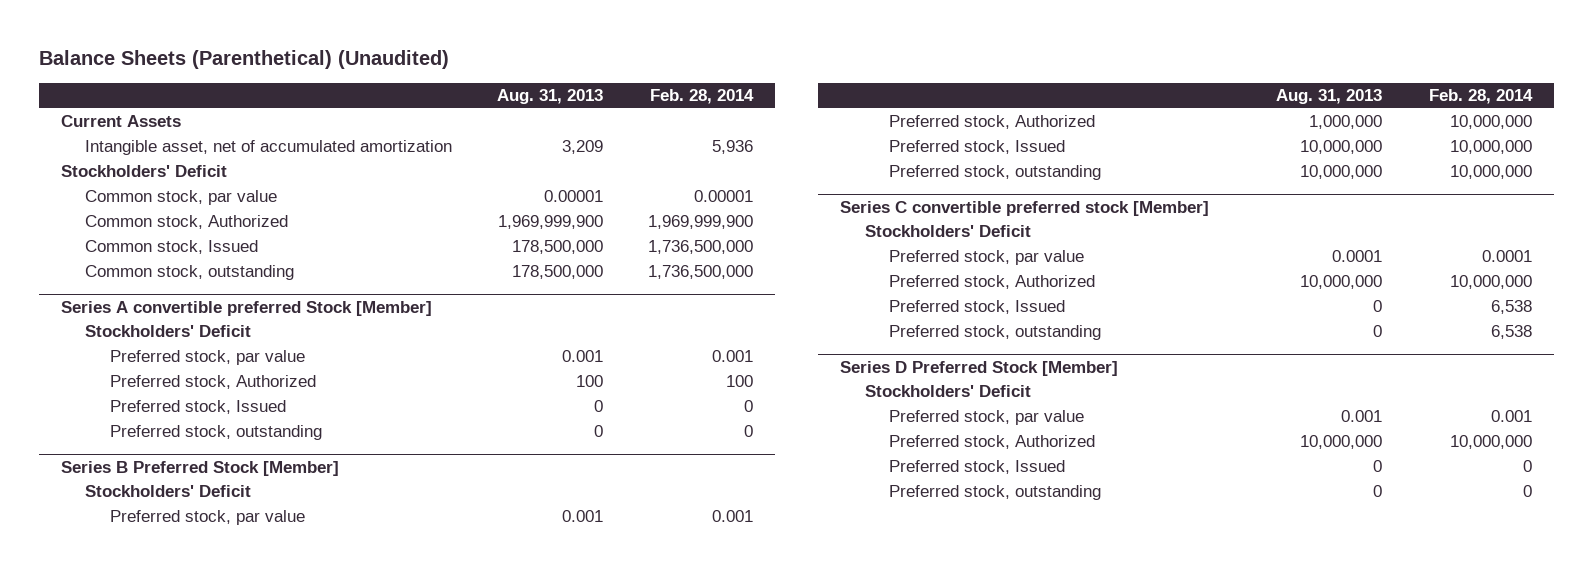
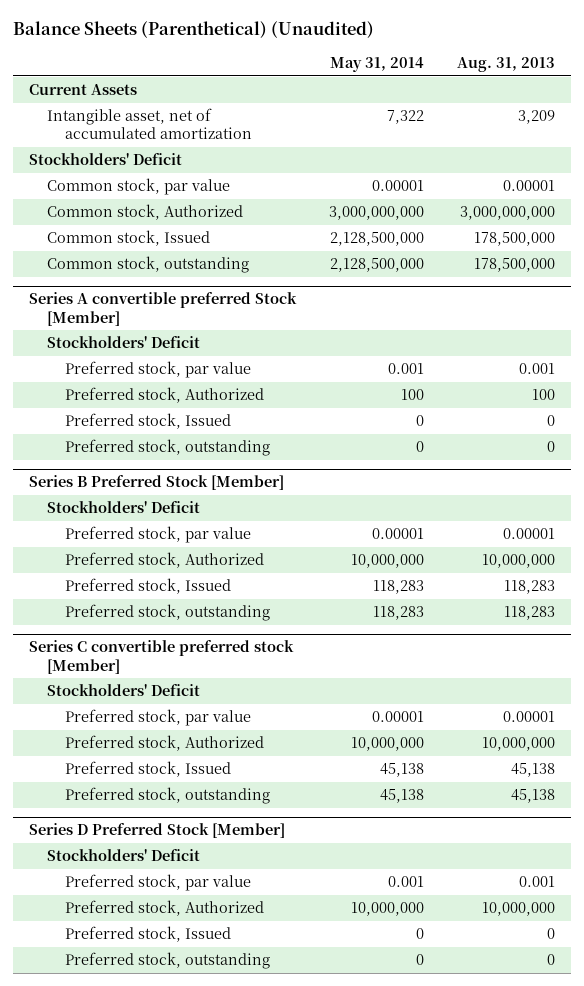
[649,89,754,105] Feb. 28, 2014 -> none
none -> [329,56,424,72] May 31, 2014
[498,215,604,230] 1,969,999,900 -> [459,206,555,221] 3,000,000,000
[562,510,604,523] 0.001 -> [502,528,555,540] 0.00001
[1309,115,1383,130] 1,000,000 -> [481,554,555,569] 10,000,000
[1300,140,1383,155] 10,000,000 -> [503,580,555,595] 118,283
[1300,165,1383,180] 10,000,000 -> [503,606,555,621] 118,283
[1332,250,1383,263] 0.0001 -> [502,711,555,723] 0.00001
[1373,300,1383,313] 0 -> [510,763,555,778] 45,138
[1373,325,1383,338] 0 -> [510,789,555,804] 45,138

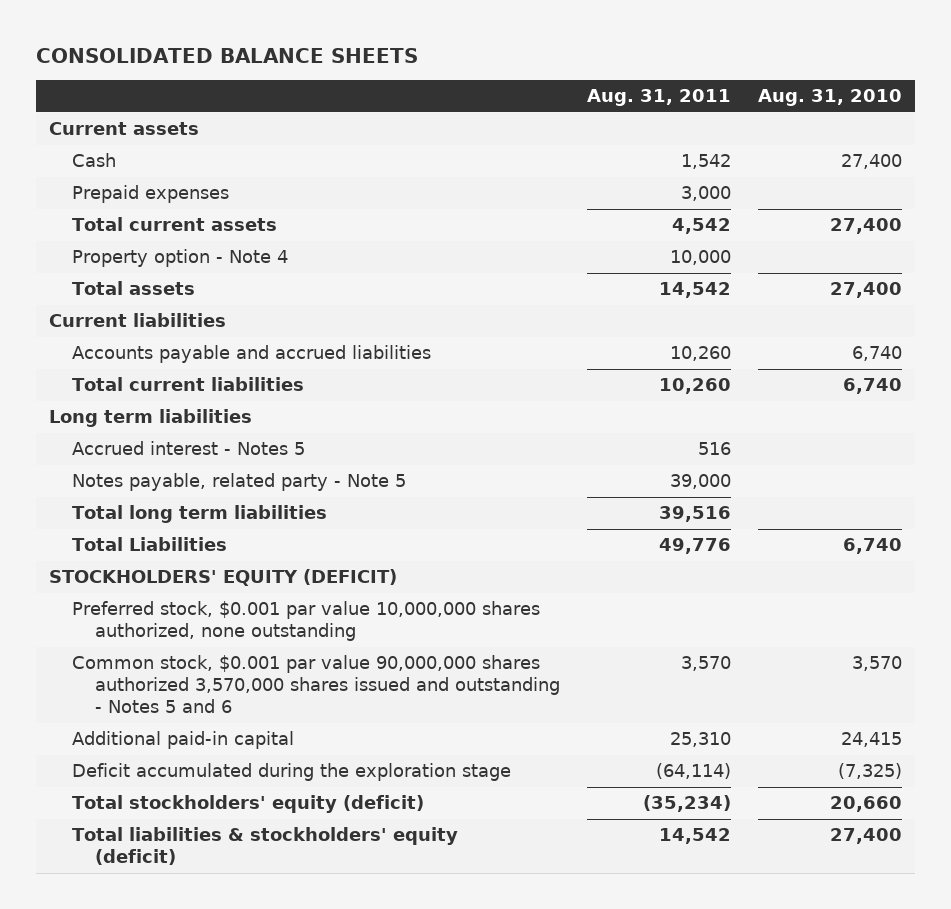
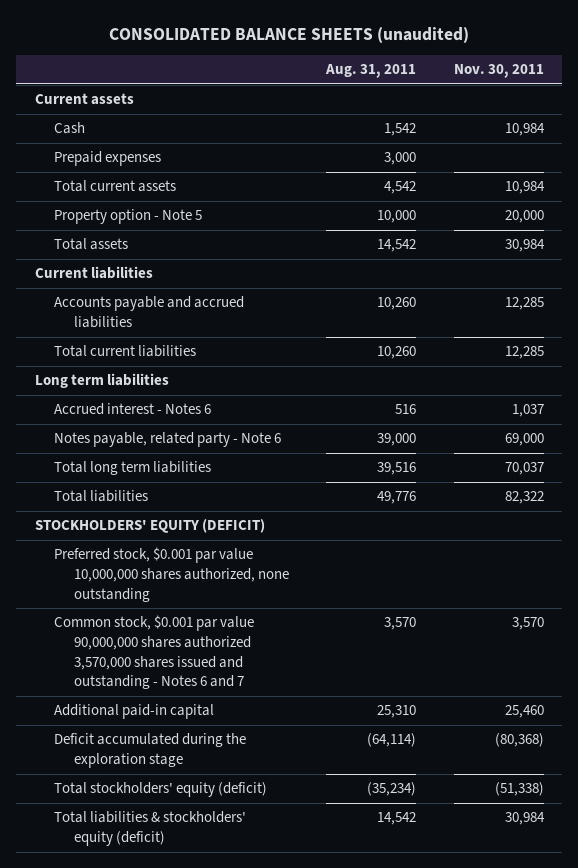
[35,47,418,63] CONSOLIDATED BALANCE SHEETS -> [109,26,470,43] CONSOLIDATED BALANCE SHEETS (unaudited)
[757,89,902,107] Aug. 31, 2010 -> none
none -> [453,64,544,79] Nov. 30, 2011
[72,249,289,268] Property option - Note 4 -> [54,209,203,225] Property option - Note 5
[72,441,306,456] Accrued interest - Notes 5 -> [54,403,212,416] Accrued interest - Notes 6
[72,473,407,492] Notes payable, related party - Note 5 -> [54,432,282,448] Notes payable, related party - Note 6
[72,537,228,552] Total Liabilities -> [54,490,149,503] Total liabilities
[72,655,561,714] Common stock, $0.001 par value 90,000,000 shares authorized 3,570,000 shares issued and outstanding - Notes 5 and 6 -> [54,615,255,690] Common stock, $0.001 par value 90,000,000 shares authorized 3,570,000 shares issued and outstanding - Notes 6 and 7

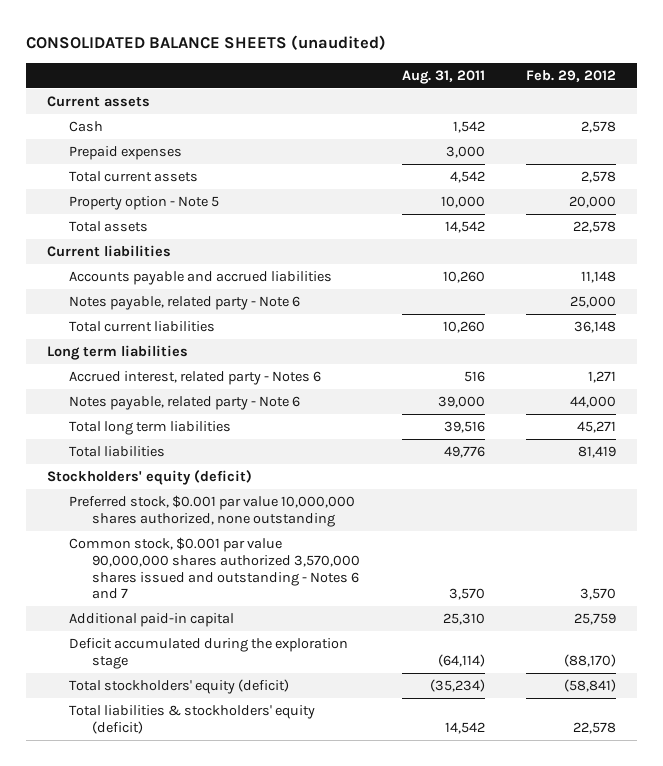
[453,64,544,79] Nov. 30, 2011 -> none
none -> [526,69,617,82] Feb. 29, 2012
none -> [69,295,301,310] Notes payable, related party - Note 6
[54,403,212,416] Accrued interest - Notes 6 -> [69,370,322,385] Accrued interest, related party - Notes 6
[34,519,265,534] STOCKHOLDERS' EQUITY (DEFICIT) -> [46,469,252,485] Stockholders' equity (deficit)

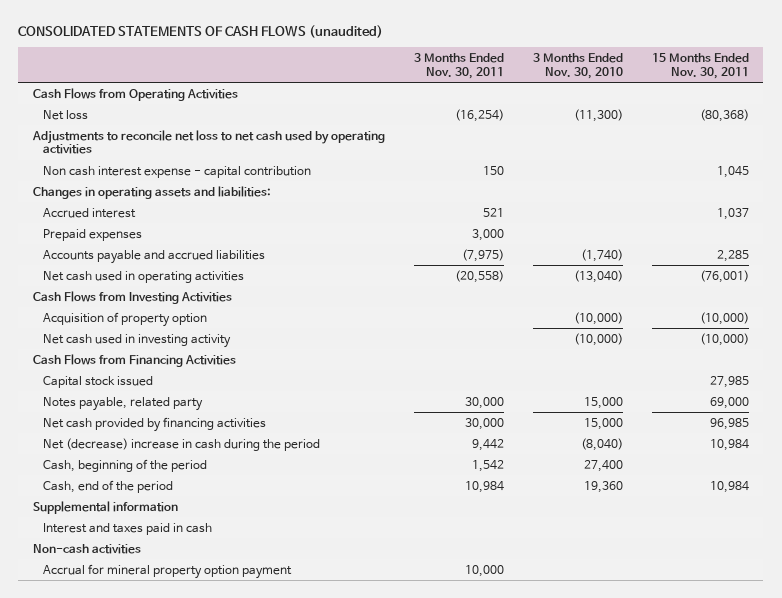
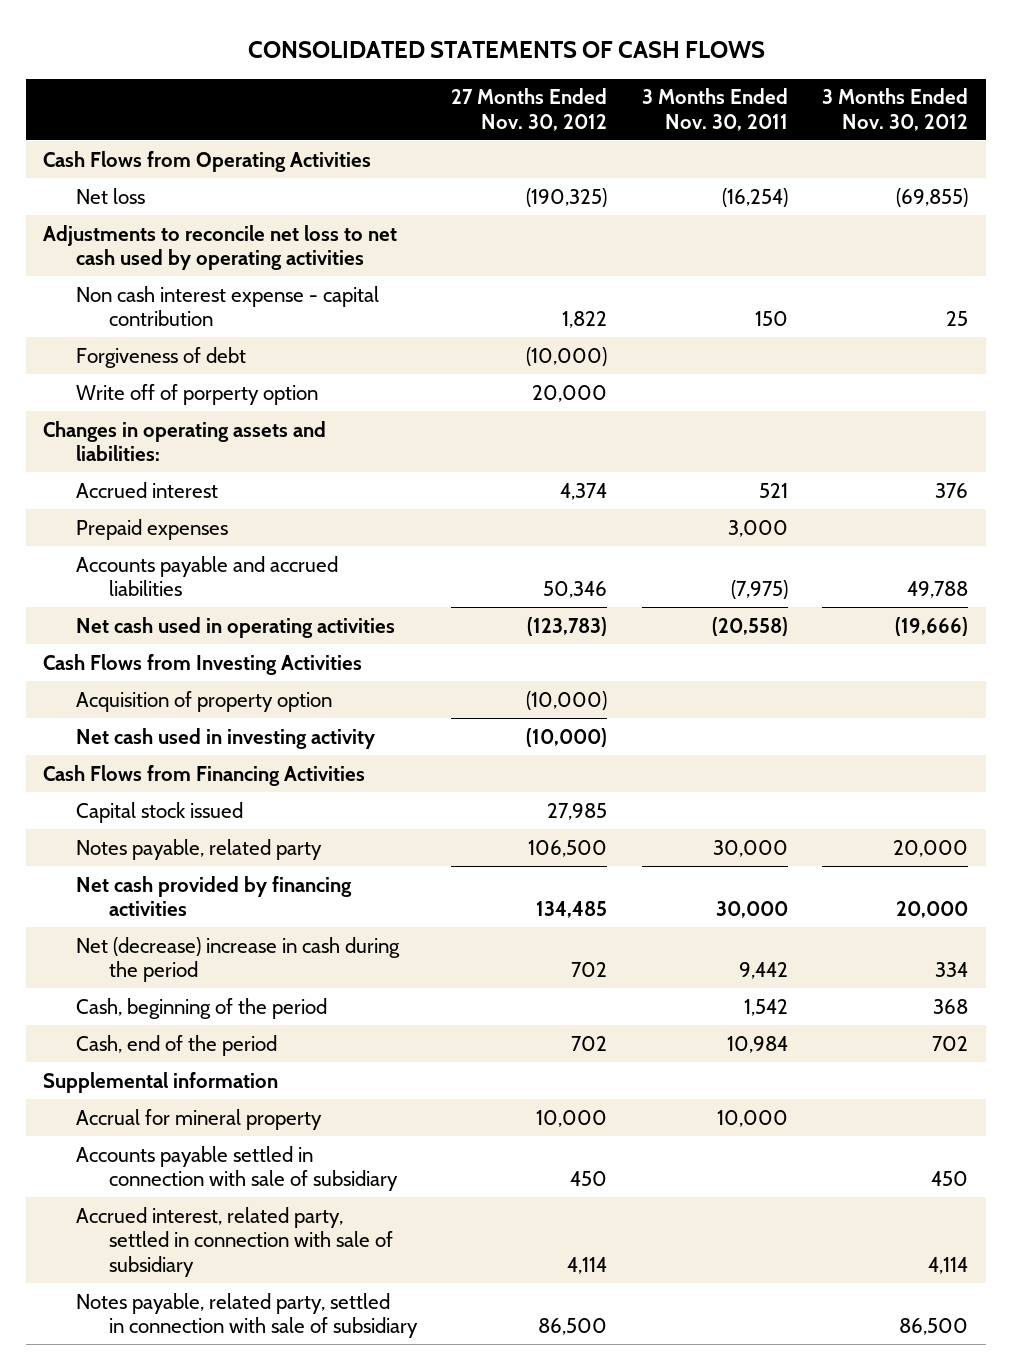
[18,24,384,38] CONSOLIDATED STATEMENTS OF CASH FLOWS (unaudited) -> [247,41,765,59] CONSOLIDATED STATEMENTS OF CASH FLOWS
[532,52,623,79] 3 Months Ended Nov. 30, 2010 -> none
[651,52,749,79] 15 Months Ended Nov. 30, 2011 -> none
none -> [451,88,608,131] 27 Months Ended Nov. 30, 2012
none -> [822,88,969,131] 3 Months Ended Nov. 30, 2012
none -> [75,346,246,368] Forgiveness of debt
none -> [75,383,318,405] Write off of porperty option
[42,522,212,535] Interest and taxes paid in cash -> none
[32,543,141,554] Non-cash activities -> none
[42,563,292,579] Accrual for mineral property option payment -> [75,1108,322,1130] Accrual for mineral property
none -> [75,1145,398,1192] Accounts payable settled in connection with sale of subsidiary
none -> [75,1206,393,1277] Accrued interest, related party, settled in connection with sale of subsidiary
none -> [75,1292,418,1339] Notes payable, related party, settled in connection with sale of subsidiary

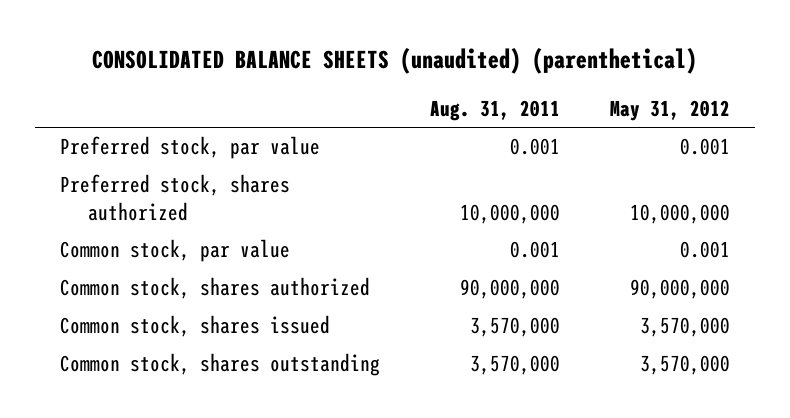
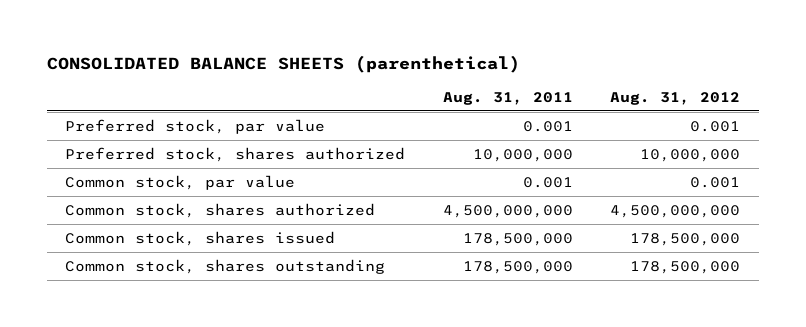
[91,47,697,75] CONSOLIDATED BALANCE SHEETS (unaudited) (parenthetical) -> [46,54,520,73] CONSOLIDATED BALANCE SHEETS (parenthetical)
[609,100,730,122] May 31, 2012 -> none
none -> [610,91,741,105] Aug. 31, 2012
[459,279,560,300] 90,000,000 -> [442,204,573,218] 4,500,000,000
[469,317,560,338] 3,570,000 -> [462,232,573,246] 178,500,000
[469,355,560,376] 3,570,000 -> [462,260,573,274] 178,500,000

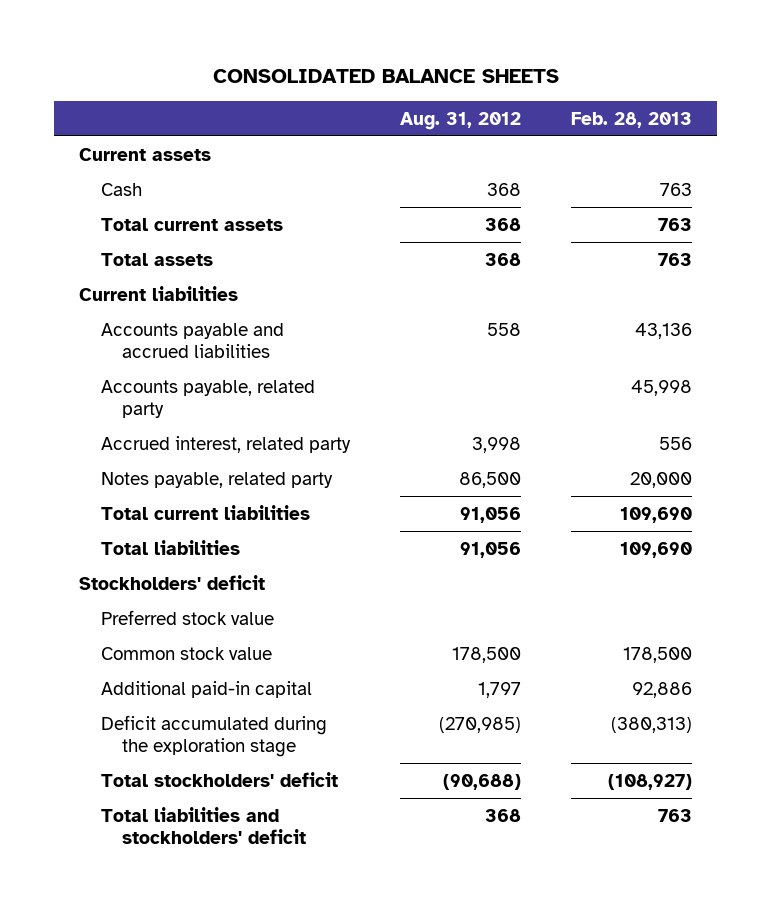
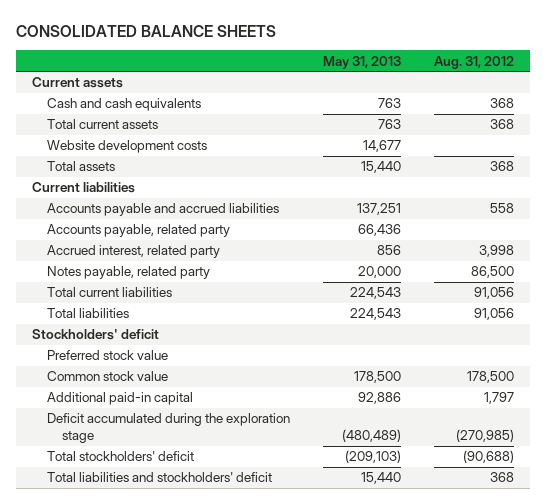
[571,111,693,128] Feb. 28, 2013 -> none
none -> [322,55,401,69] May 31, 2013
[100,182,142,196] Cash -> [47,98,202,112] Cash and cash equivalents
none -> [47,140,208,154] Website development costs

